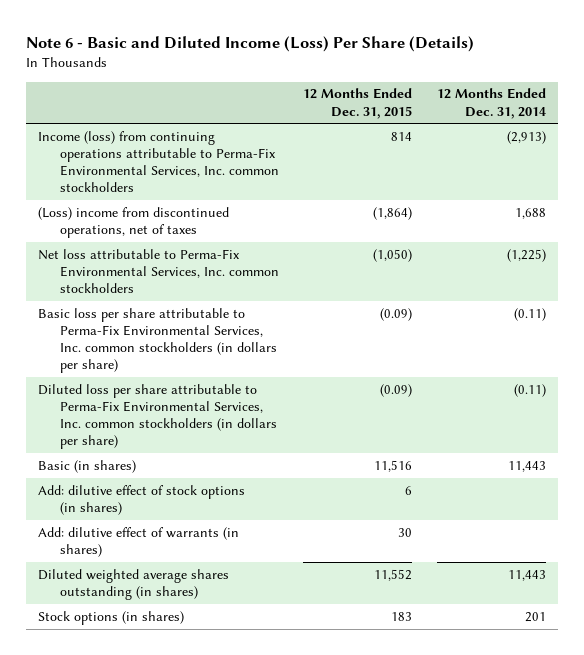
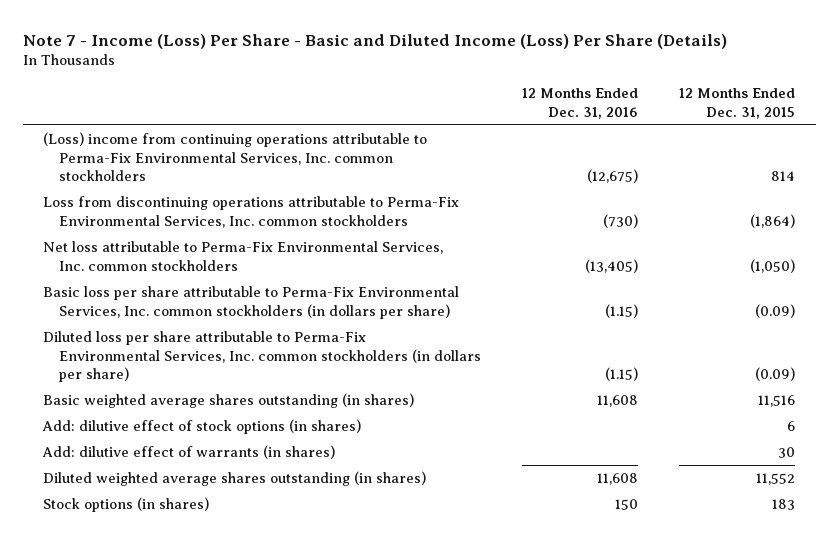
[25,36,474,53] Note 6 - Basic and Diluted Income (Loss) Per Share (Details) -> [22,33,727,49] Note 7 - Income (Loss) Per Share - Basic and Diluted Income (Loss) Per Share (Details)
[436,88,546,119] 12 Months Ended Dec. 31, 2014 -> none
none -> [522,87,639,119] 12 Months Ended Dec. 31, 2016
[38,130,279,193] Income (loss) from continuing operations attributable to Perma-Fix Environmental Services, Inc. common stockholders -> [43,132,428,182] (Loss) income from continuing operations attributable to Perma-Fix Environmental Services, Inc. common stockholders
[38,206,230,239] (Loss) income from discontinued operations, net of taxes -> [43,196,460,228] Loss from discontinuing operations attributable to Perma-Fix Environmental Services, Inc. common stockholders
[38,459,137,473] Basic (in shares) -> [43,393,415,409] Basic weighted average shares outstanding (in shares)

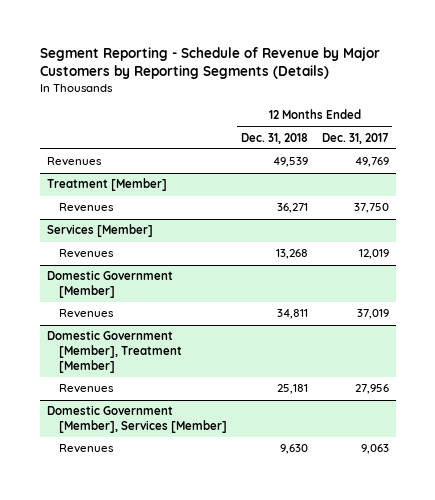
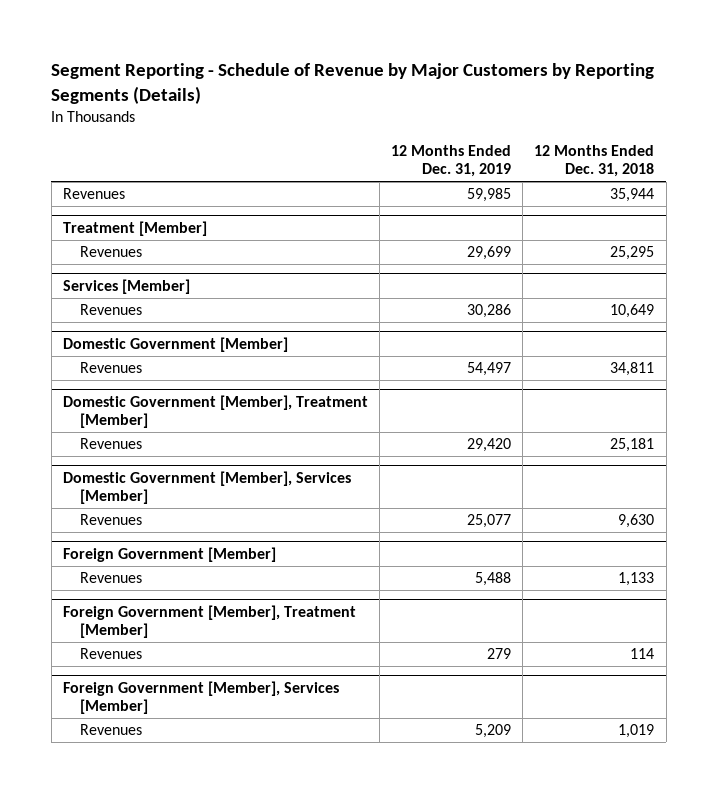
[321,132,389,144] Dec. 31, 2017 -> none
none -> [391,144,512,178] 12 Months Ended Dec. 31, 2019
[272,157,308,168] 49,539 -> [610,188,655,203] 35,944
[276,203,308,214] 36,271 -> [610,246,655,261] 25,295
[275,249,308,260] 13,268 -> [610,304,655,319] 10,649
none -> [62,546,276,562] Foreign Government [Member]
none -> [79,572,142,584] Revenues
none -> [62,604,356,639] Foreign Government [Member], Treatment [Member]
none -> [79,648,142,660] Revenues
none -> [62,680,339,715] Foreign Government [Member], Services [Member]
none -> [79,724,142,736] Revenues

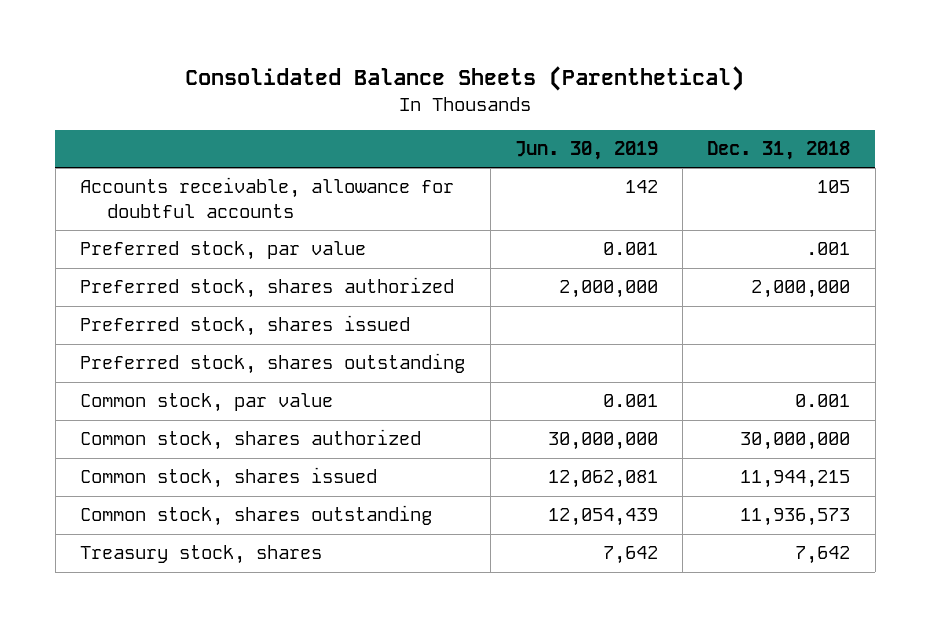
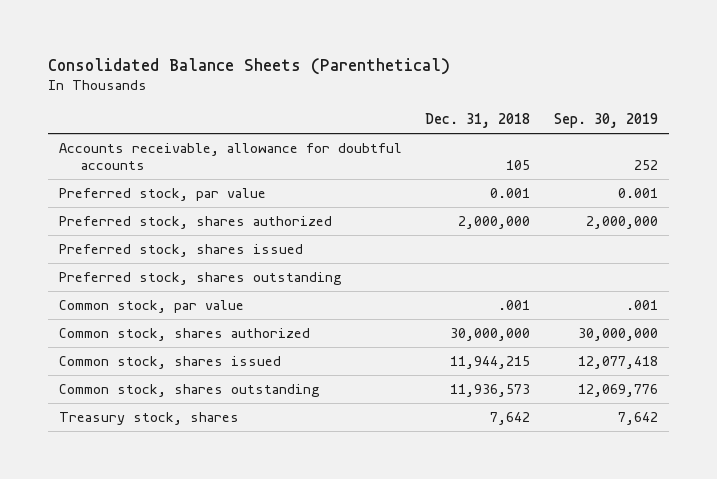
[514,141,658,161] Jun. 30, 2019 -> none
none -> [553,113,658,129] Sep. 30, 2019
[806,242,851,256] .001 -> [490,188,531,199] 0.001
[795,394,851,408] 0.001 -> [498,300,531,311] .001

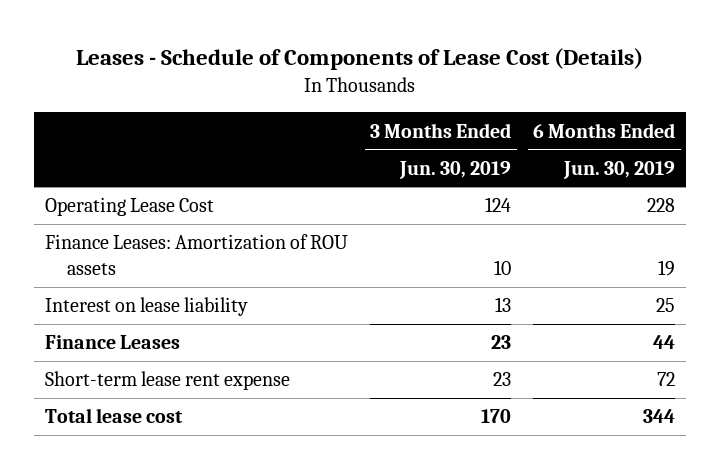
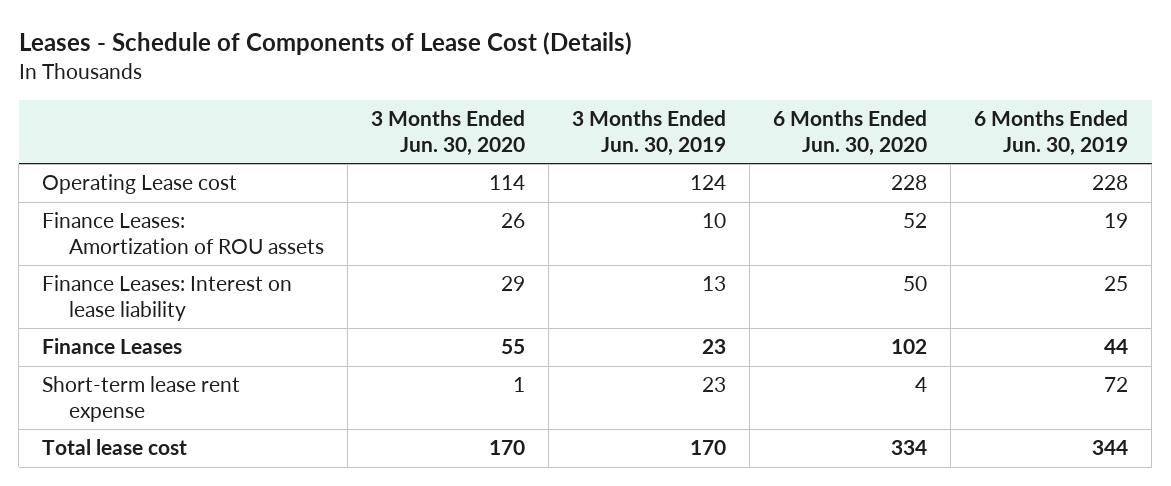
none -> [370,110,525,156] 3 Months Ended Jun. 30, 2020
none -> [773,110,928,156] 6 Months Ended Jun. 30, 2020
[45,197,215,217] Operating Lease Cost -> [42,174,238,195] Operating Lease cost
[45,297,249,317] Interest on lease liability -> [42,275,293,321] Finance Leases: Interest on lease liability

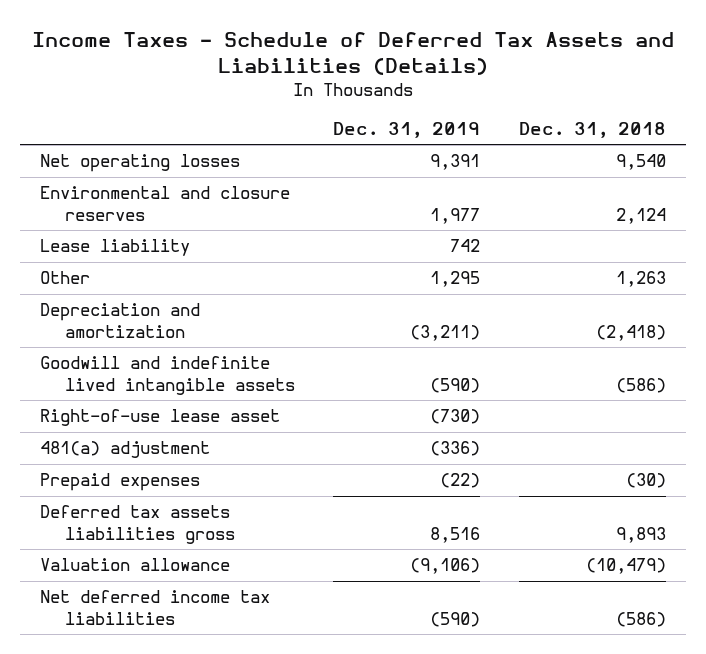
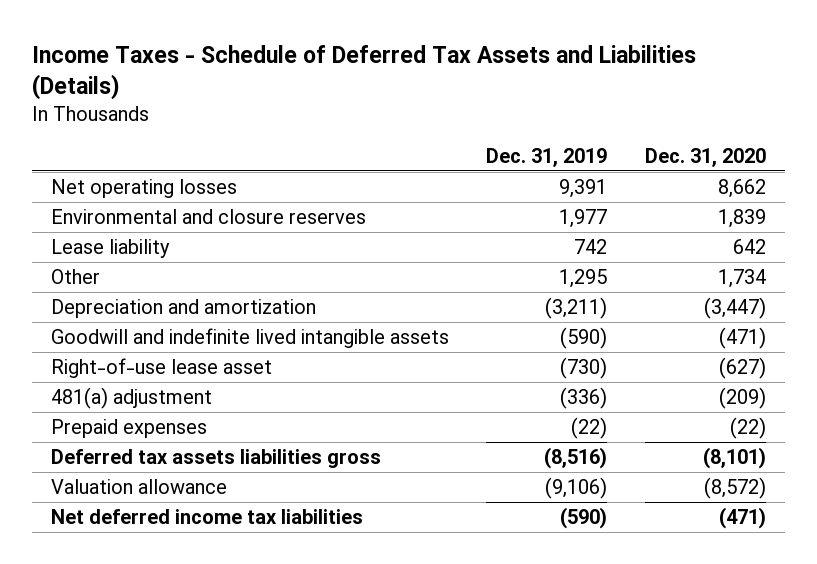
[519,121,667,138] Dec. 31, 2018 -> none
none -> [644,147,766,167] Dec. 31, 2020
[430,526,481,543] 8,516 -> [544,447,608,470] (8,516)

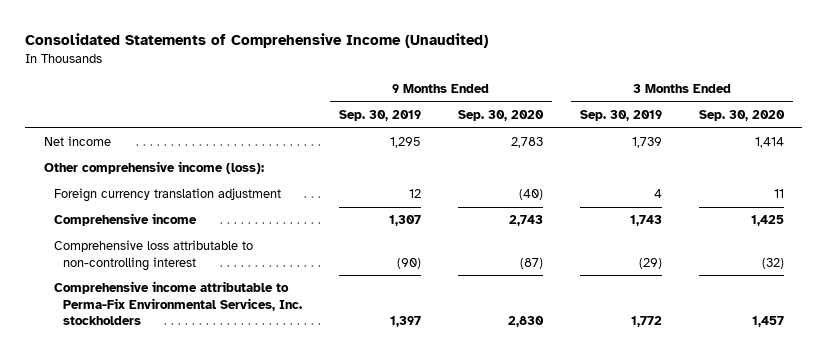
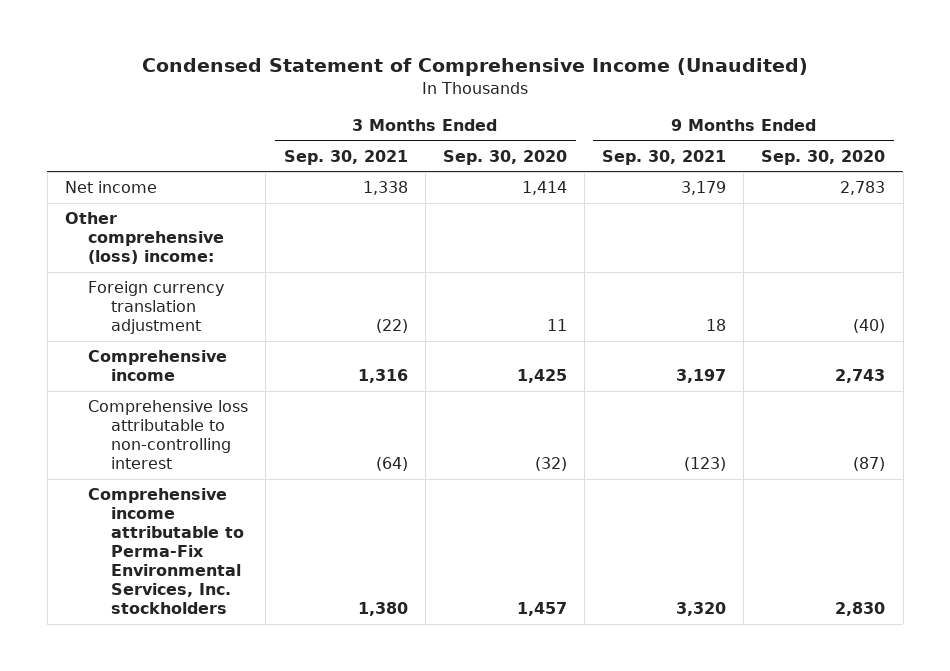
[25,33,489,49] Consolidated Statements of Comprehensive Income (Unaudited) -> [142,58,809,77] Condensed Statement of Comprehensive Income (Unaudited)
[339,110,422,122] Sep. 30, 2019 -> none
[579,110,662,122] Sep. 30, 2019 -> none
none -> [283,149,408,165] Sep. 30, 2021
none -> [602,149,727,165] Sep. 30, 2021
[43,161,264,175] Other comprehensive income (loss): -> [64,212,225,265] Other comprehensive (loss) income:

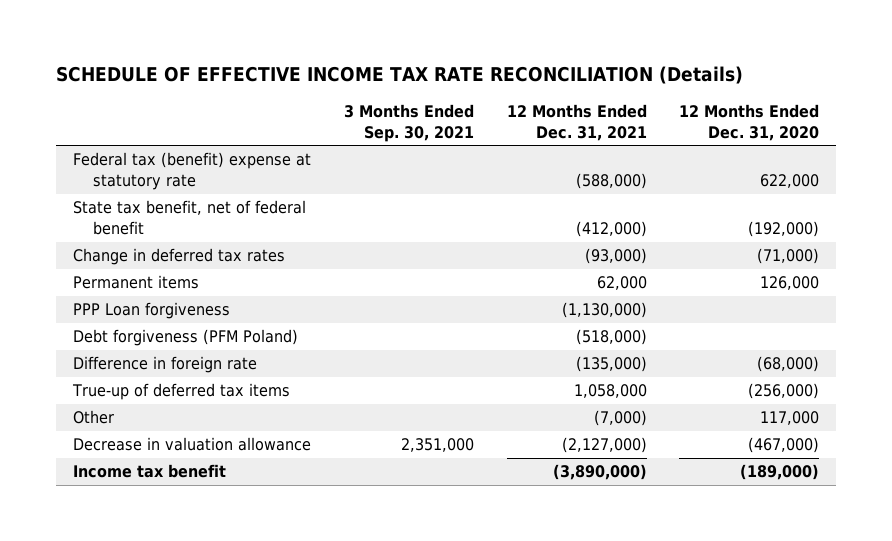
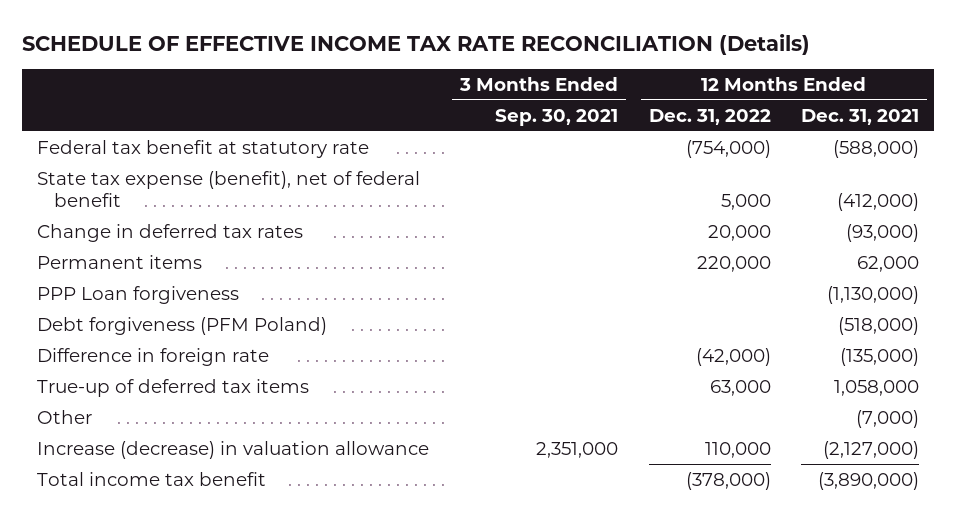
[679,103,820,141] 12 Months Ended Dec. 31, 2020 -> none
none -> [648,108,771,125] Dec. 31, 2022
[72,152,311,191] Federal tax (benefit) expense at statutory rate -> [37,139,370,158] Federal tax benefit at statutory rate
[72,200,306,236] State tax benefit, net of federal benefit -> [37,170,421,207] State tax expense (benefit), net of federal benefit
[72,437,311,452] Decrease in valuation allowance -> [37,440,430,459] Increase (decrease) in valuation allowance
[72,464,226,479] Income tax benefit -> [37,471,267,486] Total income tax benefit

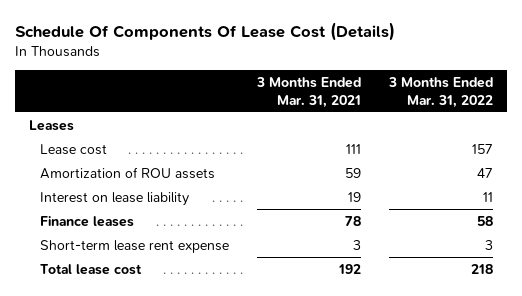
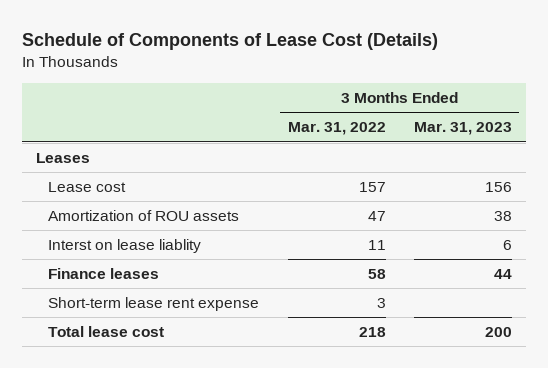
[14,21,395,41] Schedule Of Components Of Lease Cost (Details) -> [21,32,438,50] Schedule of Components of Lease Cost (Details)
[256,76,362,108] 3 Months Ended Mar. 31, 2021 -> none
none -> [413,122,512,136] Mar. 31, 2023
[40,191,190,206] Interest on lease liability -> [48,239,202,254] Interst on lease liablity

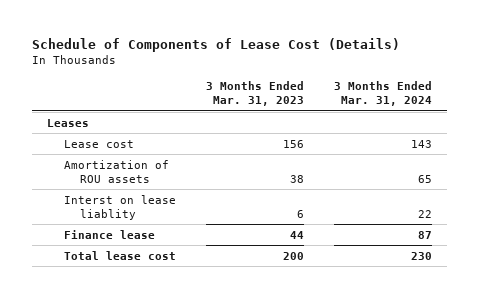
[287,122,386,136] Mar. 31, 2022 -> none
none -> [333,81,432,107] 3 Months Ended Mar. 31, 2024
[48,268,160,280] Finance leases -> none
[48,297,260,312] Short-term lease rent expense -> none
none -> [63,229,155,239] Finance lease

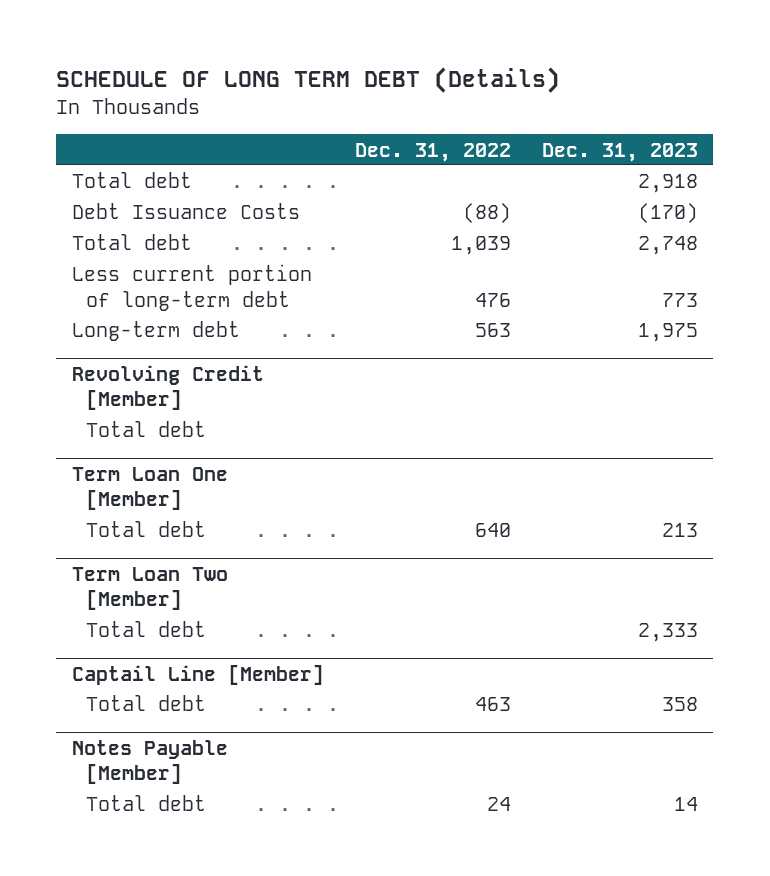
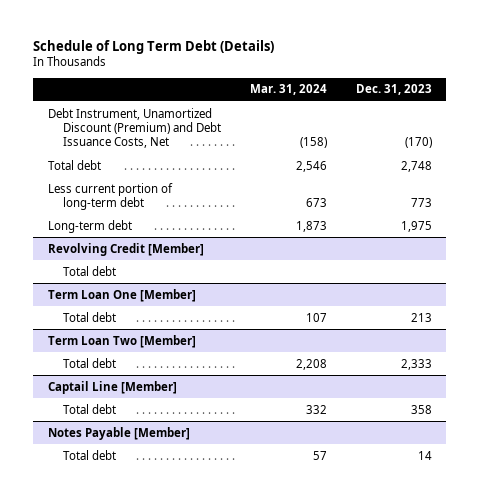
[56,67,561,94] SCHEDULE OF LONG TERM DEBT (Details) -> [33,39,275,54] Schedule of Long Term Debt (Details)
[354,142,511,162] Dec. 31, 2022 -> none
none -> [249,84,327,96] Mar. 31, 2024
[71,172,192,189] Total debt -> none
[71,203,300,220] Debt Issuance Costs -> [47,107,221,149] Debt Instrument, Unamortized Discount (Premium) and Debt Issuance Costs, Net

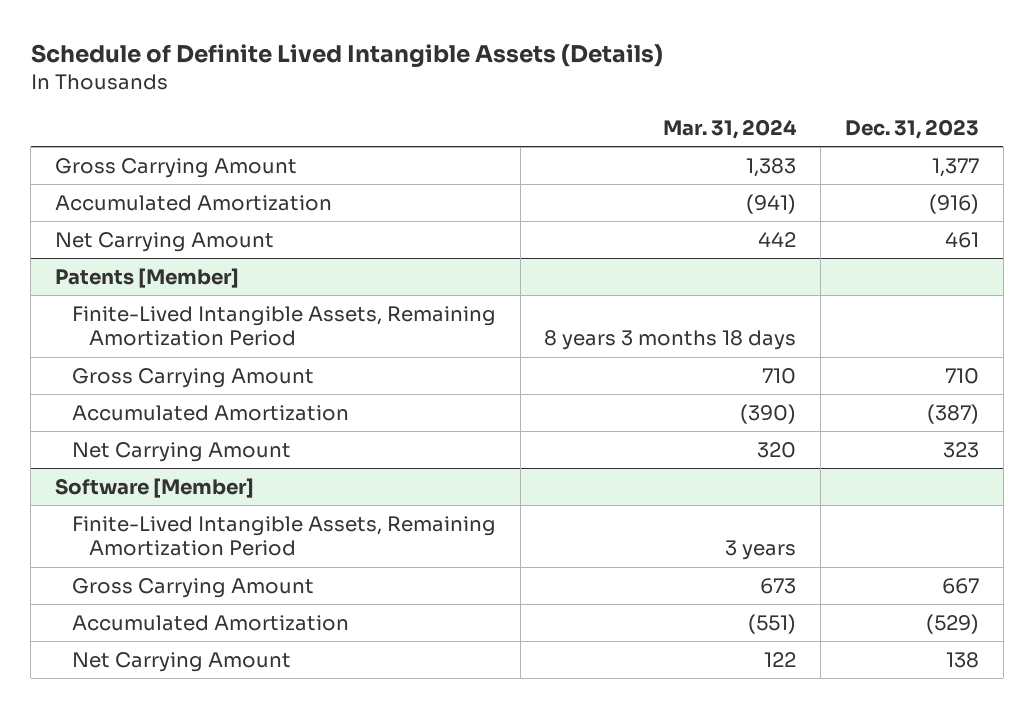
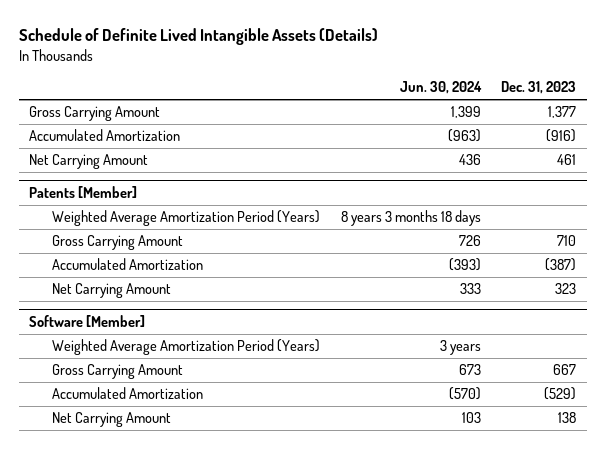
[663,119,798,140] Mar. 31, 2024 -> none
none -> [399,81,482,95] Jun. 30, 2024
[71,305,496,347] Finite-Lived Intangible Assets, Remaining Amortization Period -> [52,210,321,227] Weighted Average Amortization Period (Years)
[71,515,496,557] Finite-Lived Intangible Assets, Remaining Amortization Period -> [52,339,321,356] Weighted Average Amortization Period (Years)

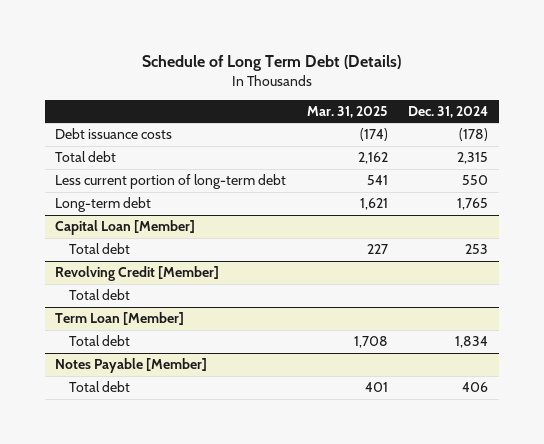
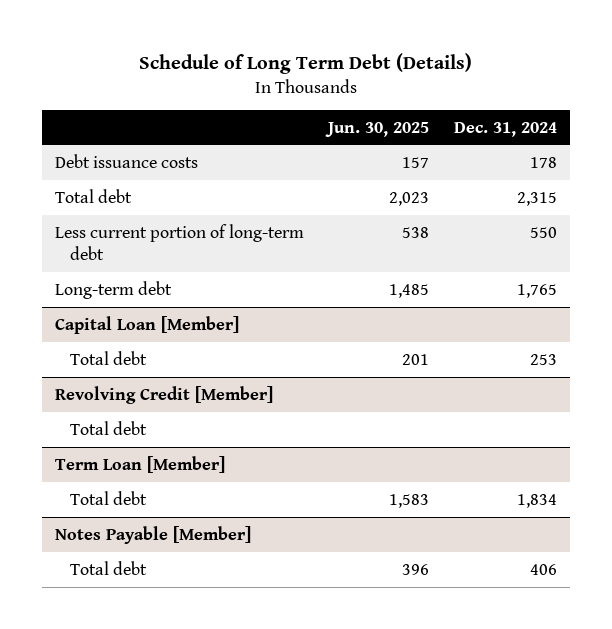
[306,105,388,118] Mar. 31, 2025 -> none
none -> [325,121,430,137] Jun. 30, 2025
[459,128,489,142] (178) -> [530,156,558,168] 178

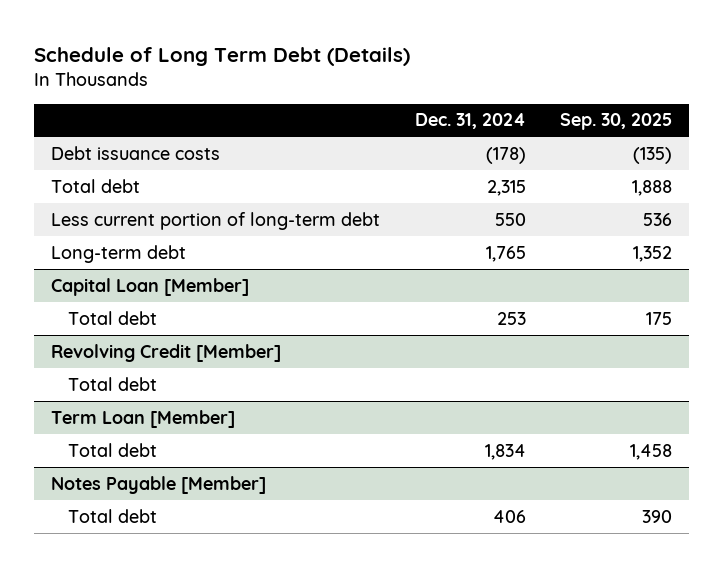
[325,121,430,137] Jun. 30, 2025 -> none
none -> [560,113,673,131] Sep. 30, 2025
[530,156,558,168] 178 -> [485,146,526,164] (178)

